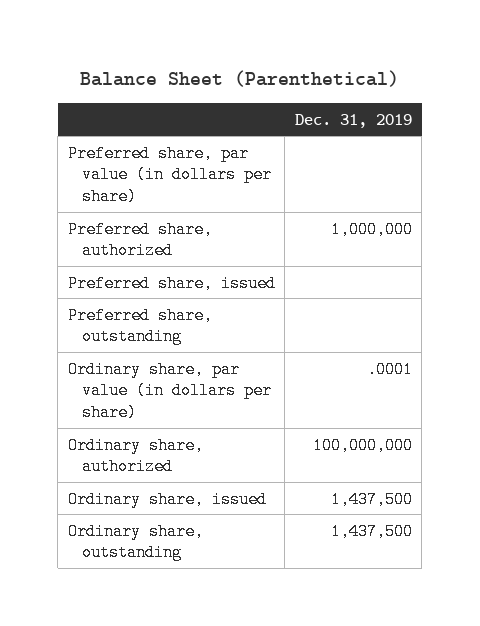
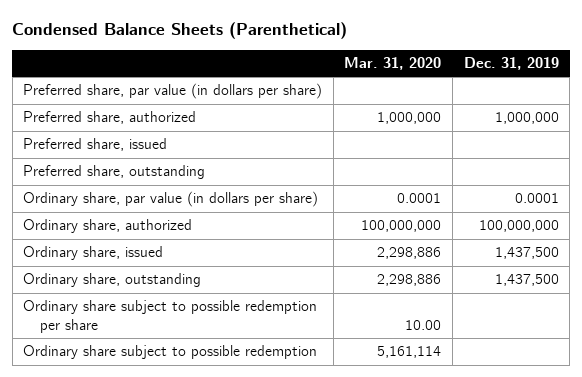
[79,70,399,88] Balance Sheet (Parenthetical) -> [12,22,348,40] Condensed Balance Sheets (Parenthetical)
none -> [344,57,442,71] Mar. 31, 2020
[366,360,413,378] .0001 -> [514,193,559,204] 0.0001
none -> [23,300,318,333] Ordinary share subject to possible redemption per share
none -> [23,345,318,360] Ordinary share subject to possible redemption

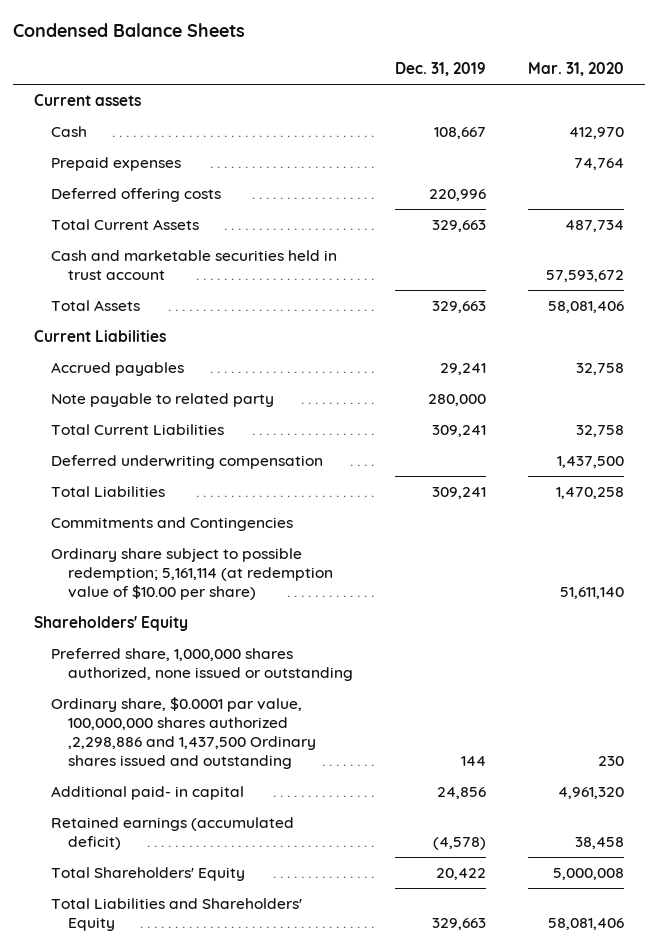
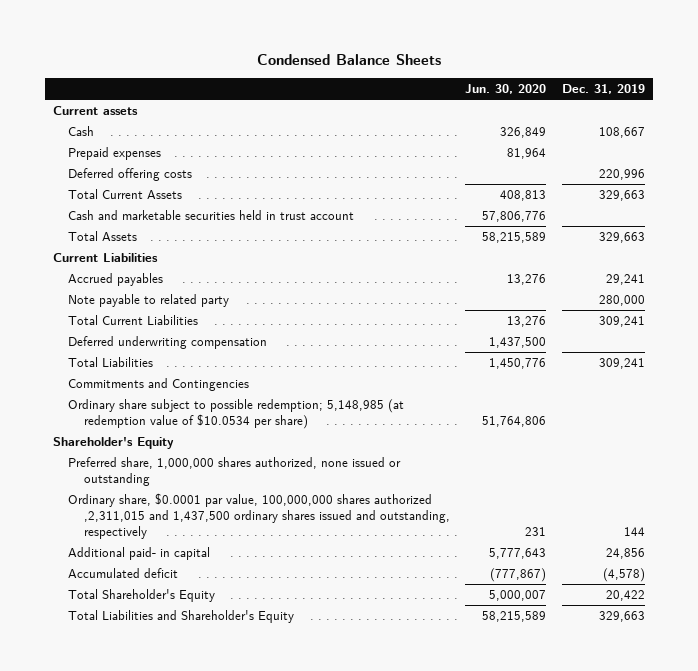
[527,61,624,76] Mar. 31, 2020 -> none
none -> [465,84,547,95] Jun. 30, 2020
[50,548,334,601] Ordinary share subject to possible redemption; 5,161,114 (at redemption value of $10.00 per share) -> [68,399,405,430] Ordinary share subject to possible redemption; 5,148,985 (at redemption value of $10.0534 per share)
[33,616,188,632] Shareholders' Equity -> [52,437,174,450] Shareholder's Equity
[50,697,317,770] Ordinary share, $0.0001 par value, 100,000,000 shares authorized ,2,298,886 and 1,437,500 Ordinary shares issued and outstanding -> [68,493,450,540] Ordinary share, $0.0001 par value, 100,000,000 shares authorized ,2,311,015 and 1,437,500 ordinary shares issued and outstanding, respectively
[50,817,294,851] Retained earnings (accumulated deficit) -> [68,568,179,579] Accumulated deficit
[50,867,245,882] Total Shareholders' Equity -> [68,589,216,603] Total Shareholder's Equity
[50,898,302,932] Total Liabilities and Shareholders' Equity -> [68,610,295,624] Total Liabilities and Shareholder's Equity

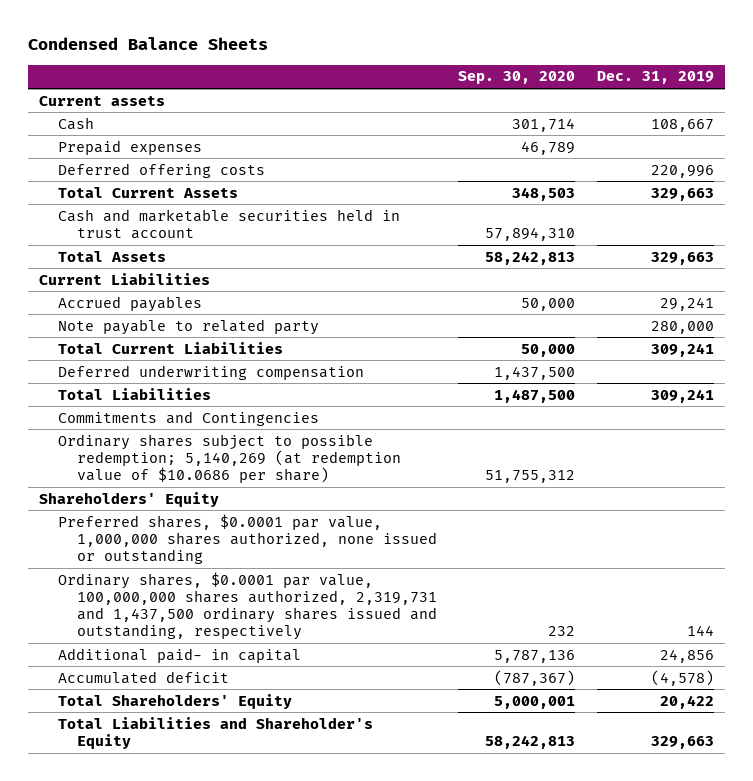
[465,84,547,95] Jun. 30, 2020 -> none
none -> [458,71,576,85] Sep. 30, 2020
[68,399,405,430] Ordinary share subject to possible redemption; 5,148,985 (at redemption value of $10.0534 per share) -> [57,433,401,484] Ordinary shares subject to possible redemption; 5,140,269 (at redemption value of $10.0686 per share)
[52,437,174,450] Shareholder's Equity -> [38,491,219,507] Shareholders' Equity
[68,457,402,487] Preferred share, 1,000,000 shares authorized, none issued or outstanding -> [57,513,437,565] Preferred shares, $0.0001 par value, 1,000,000 shares authorized, none issued or outstanding
[68,493,450,540] Ordinary share, $0.0001 par value, 100,000,000 shares authorized ,2,311,015 and 1,437,500 ordinary shares issued and outstanding, respectively -> [57,571,437,641] Ordinary shares, $0.0001 par value, 100,000,000 shares authorized, 2,319,731 and 1,437,500 ordinary shares issued and outstanding, respectively
[68,589,216,603] Total Shareholder's Equity -> [57,693,292,709] Total Shareholders' Equity

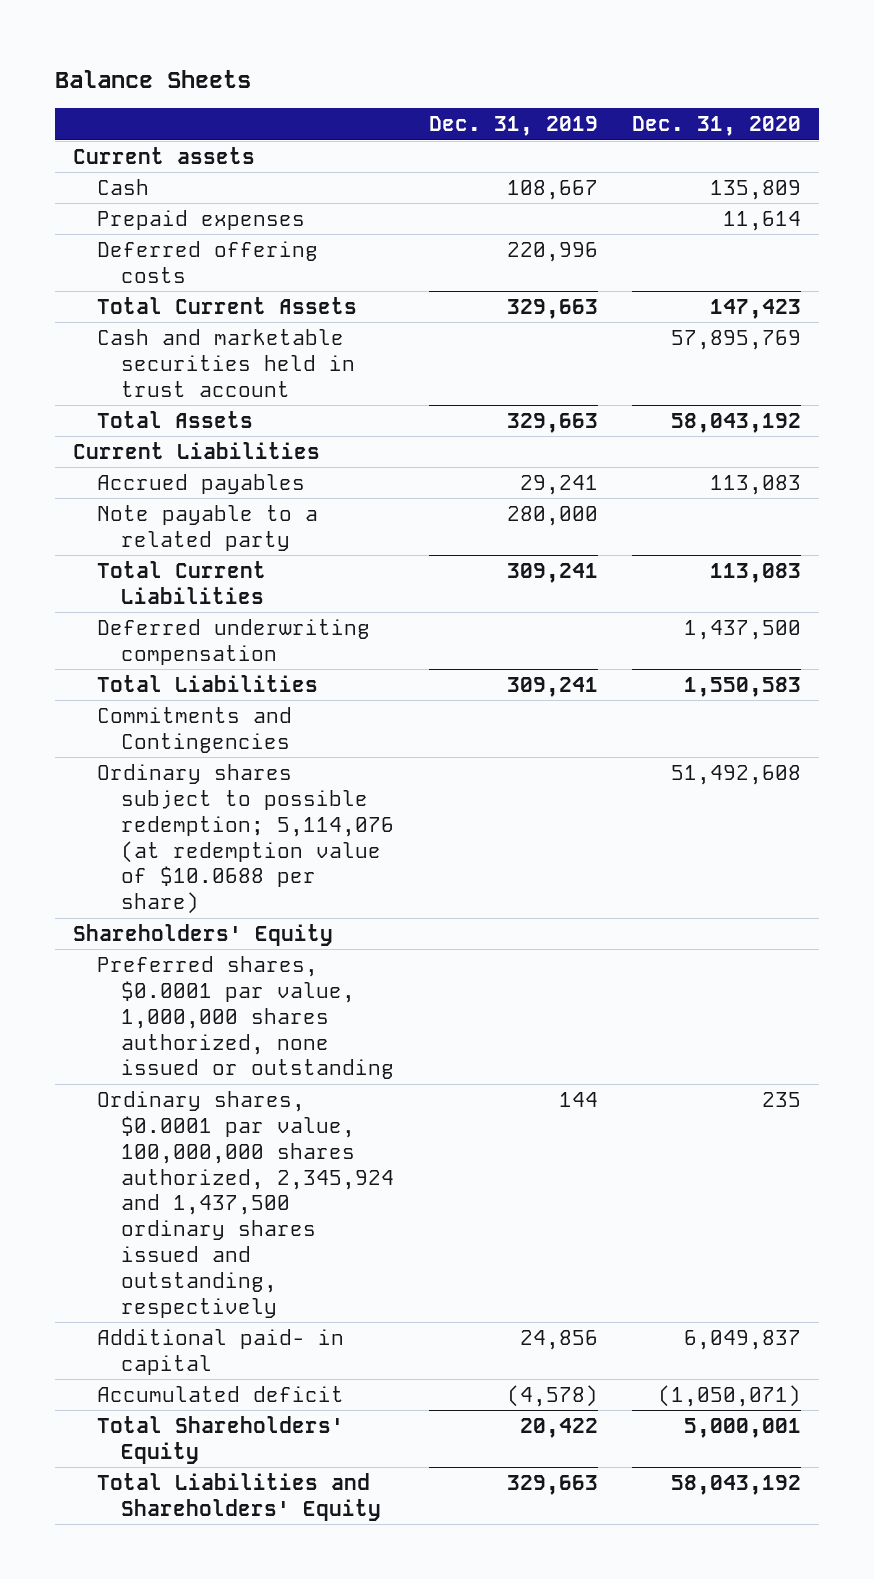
[28,37,269,51] Condensed Balance Sheets -> [55,69,252,88] Balance Sheets
[458,71,576,85] Sep. 30, 2020 -> none
none -> [632,116,802,137] Dec. 31, 2020
[57,318,319,335] Note payable to related party -> [96,504,318,551] Note payable to a related party
[57,433,401,484] Ordinary shares subject to possible redemption; 5,140,269 (at redemption value of $10.0686 per share) -> [96,763,395,915] Ordinary shares subject to possible redemption; 5,114,076 (at redemption value of $10.0688 per share)
[57,571,437,641] Ordinary shares, $0.0001 par value, 100,000,000 shares authorized, 2,319,731 and 1,437,500 ordinary shares issued and outstanding, respectively -> [96,1090,395,1318] Ordinary shares, $0.0001 par value, 100,000,000 shares authorized, 2,345,924 and 1,437,500 ordinary shares issued and outstanding, respectively
[57,716,373,749] Total Liabilities and Shareholder's Equity -> [96,1472,382,1521] Total Liabilities and Shareholders' Equity

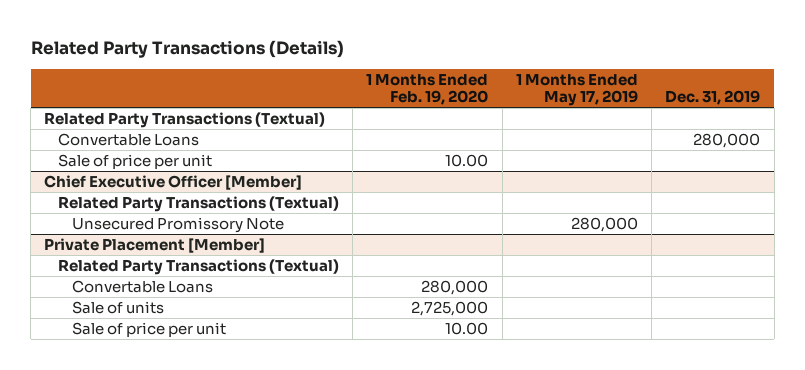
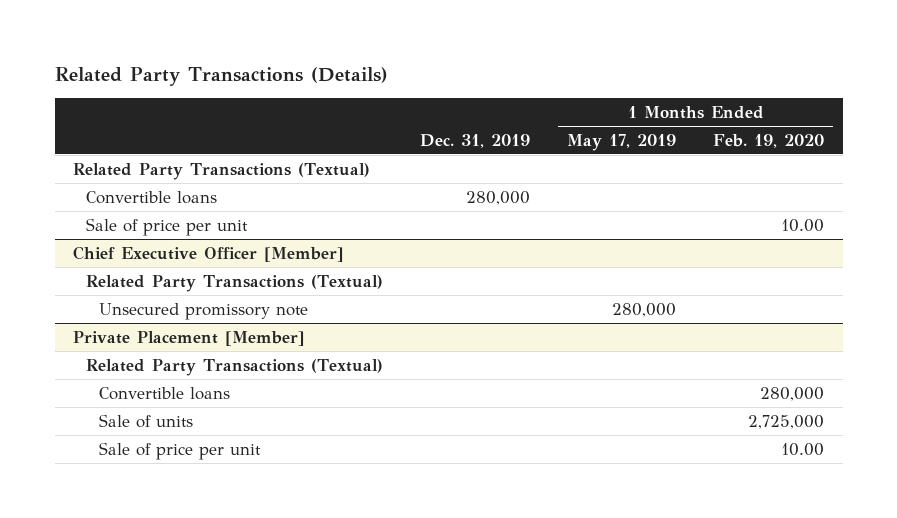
[58,133,200,147] Convertable Loans -> [86,190,218,204] Convertible loans
[71,217,284,234] Unsecured Promissory Note -> [99,302,309,320] Unsecured promissory note
[71,280,213,294] Convertable Loans -> [99,386,231,400] Convertible loans

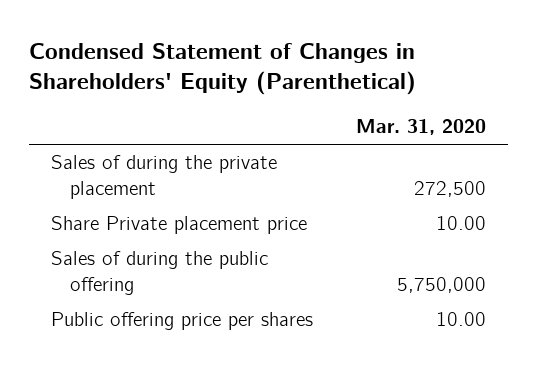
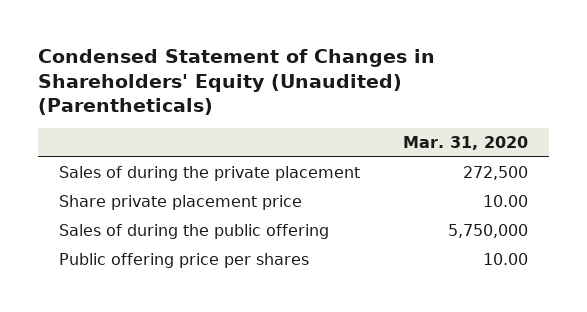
[28,43,416,96] Condensed Statement of Changes in Shareholders' Equity (Parenthetical) -> [38,48,436,116] Condensed Statement of Changes in Shareholders' Equity (Unaudited) (Parentheticals)
[50,216,307,235] Share Private placement price -> [59,195,303,211] Share private placement price

